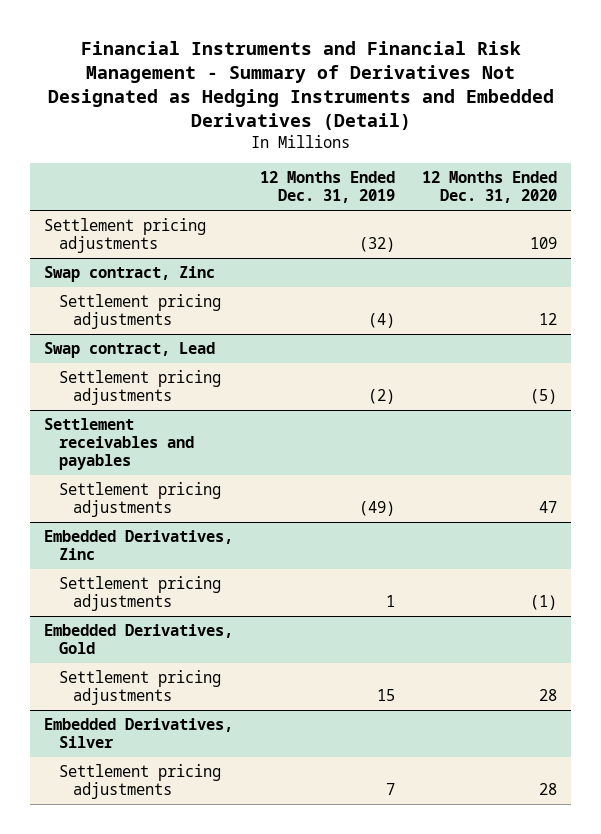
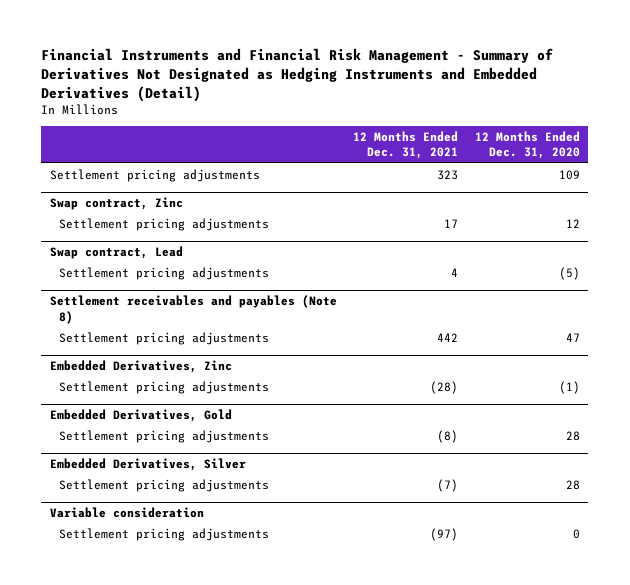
[260,171,396,204] 12 Months Ended Dec. 31, 2019 -> none
none -> [353,131,459,160] 12 Months Ended Dec. 31, 2021
[44,417,194,471] Settlement receivables and payables -> [49,295,337,324] Settlement receivables and payables (Note 8)
none -> [49,507,204,519] Variable consideration
none -> [58,527,269,541] Settlement pricing adjustments

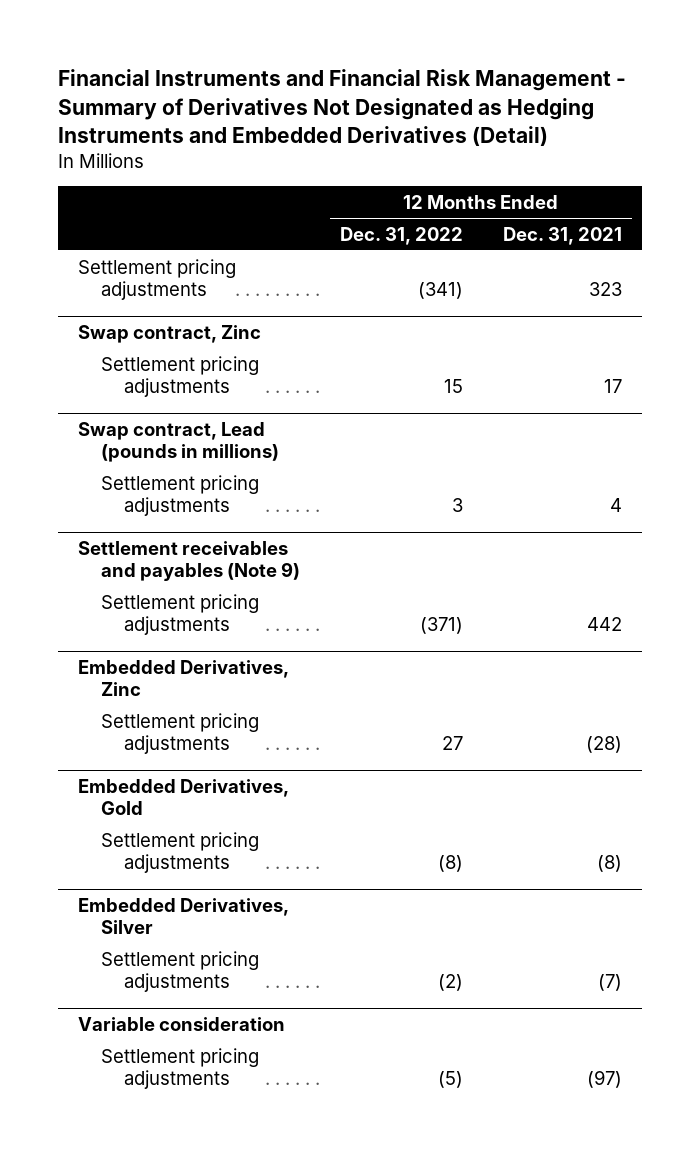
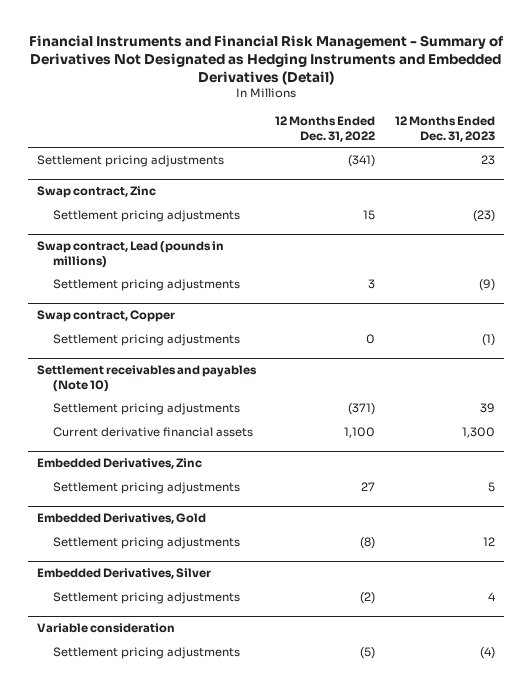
[502,226,622,245] Dec. 31, 2021 -> none
none -> [394,116,495,142] 12 Months Ended Dec. 31, 2023
none -> [37,310,176,323] Swap contract, Copper
none -> [52,334,240,347] Settlement pricing adjustments
[77,540,300,581] Settlement receivables and payables (Note 9) -> [37,365,258,392] Settlement receivables and payables (Note 10)
none -> [52,427,253,438] Current derivative financial assets

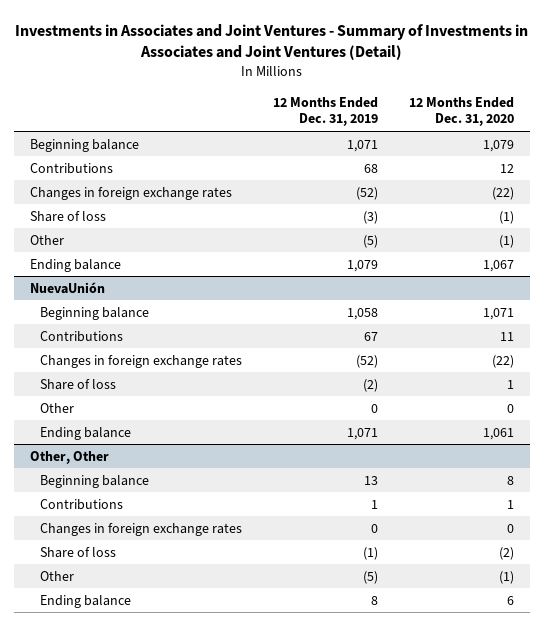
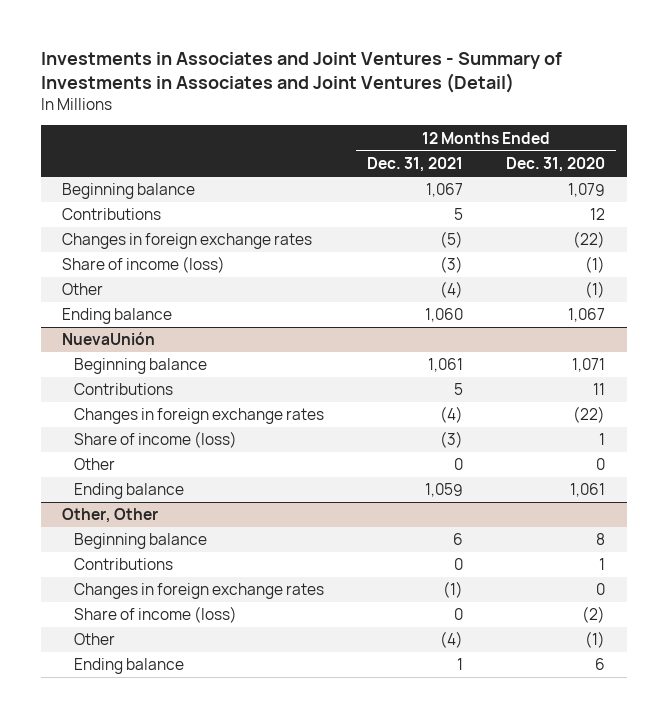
[273,96,379,127] 12 Months Ended Dec. 31, 2019 -> none
none -> [367,157,464,173] Dec. 31, 2021
[29,210,106,222] Share of loss -> [62,256,226,274] Share of income (loss)
[39,378,116,390] Share of loss -> [74,431,238,449] Share of income (loss)
[39,546,116,558] Share of loss -> [74,606,238,624] Share of income (loss)

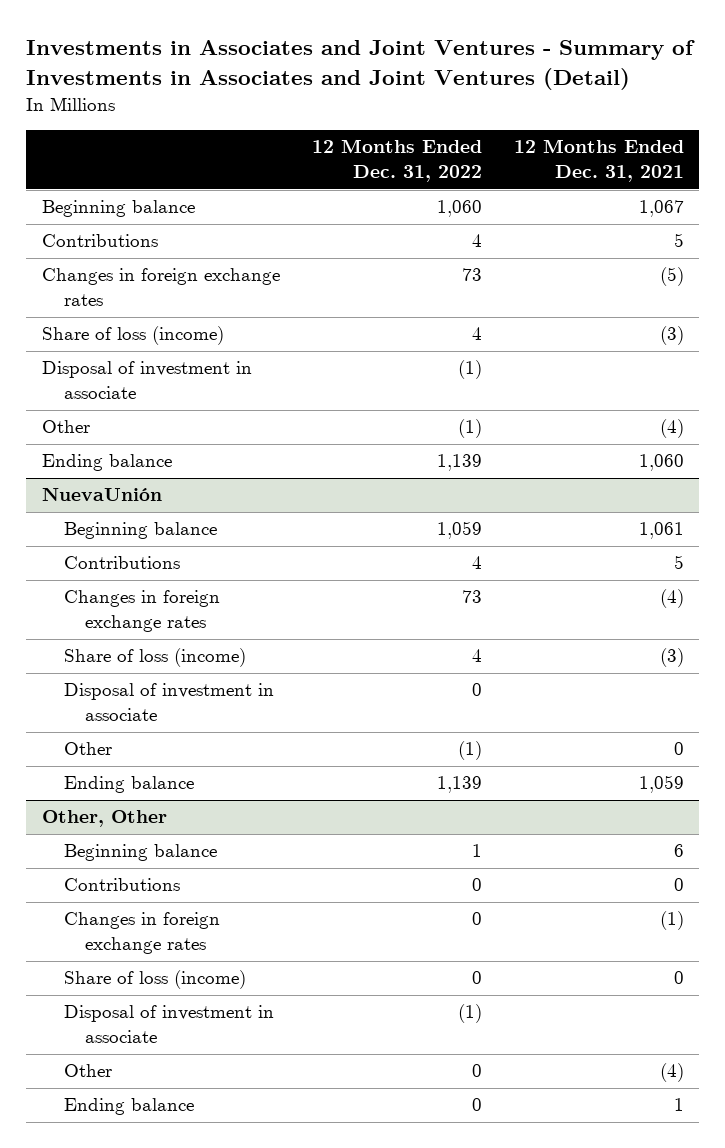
[506,157,606,173] Dec. 31, 2020 -> none
none -> [311,139,482,183] 12 Months Ended Dec. 31, 2022
[62,256,226,274] Share of income (loss) -> [41,326,224,346] Share of loss (income)
none -> [41,361,252,400] Disposal of investment in associate
[74,431,238,449] Share of income (loss) -> [63,648,246,668] Share of loss (income)
none -> [63,683,274,722] Disposal of investment in associate
[74,606,238,624] Share of income (loss) -> [63,970,246,990] Share of loss (income)
none -> [63,1005,274,1044] Disposal of investment in associate

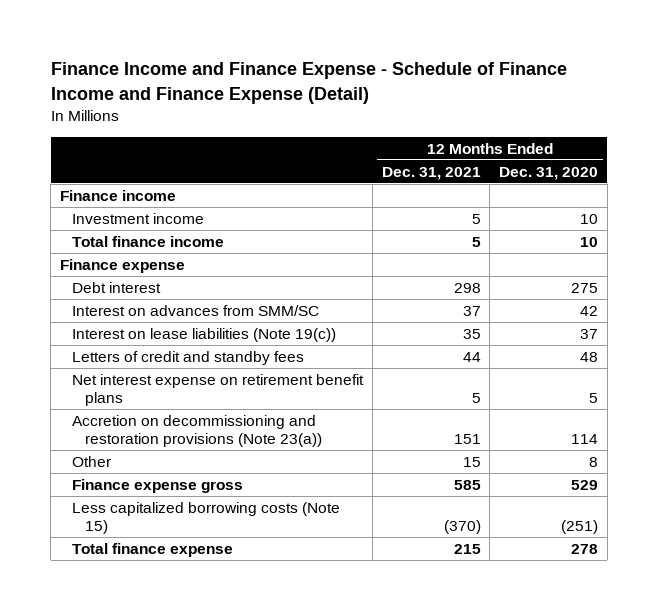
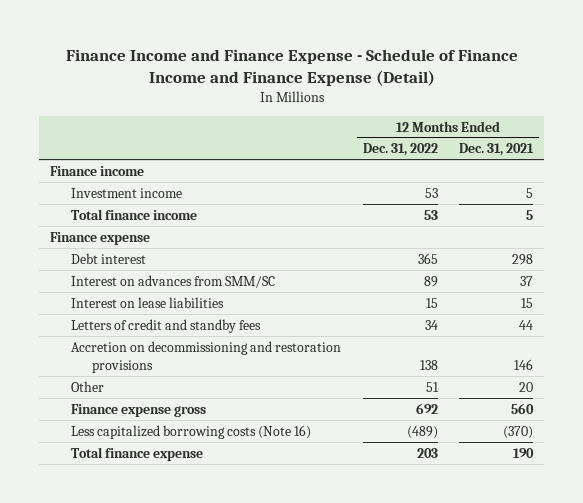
[499,166,599,180] Dec. 31, 2020 -> none
none -> [362,143,438,157] Dec. 31, 2022
[72,327,337,342] Interest on lease liabilities (Note 19(c)) -> [71,296,225,308] Interest on lease liabilities
[462,328,481,339] 35 -> [521,297,534,308] 15
[72,373,365,407] Net interest expense on retirement benefit plans -> none
[72,414,322,448] Accretion on decommissioning and restoration provisions (Note 23(a)) -> [71,340,342,373] Accretion on decommissioning and restoration provisions
[453,434,481,445] 151 -> [514,358,534,370] 146
[462,456,481,467] 15 -> [519,381,534,392] 20
[453,479,481,490] 585 -> [511,402,535,414] 560
[72,501,341,535] Less capitalized borrowing costs (Note 15) -> [71,424,312,439] Less capitalized borrowing costs (Note 16)
[453,543,481,554] 215 -> [513,447,535,458] 190

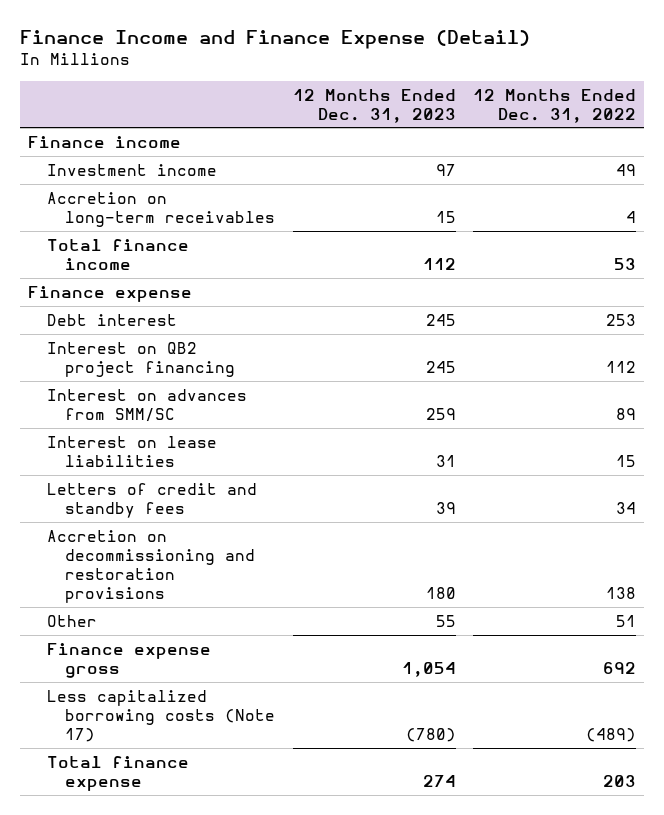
[65,48,518,86] Finance Income and Finance Expense - Schedule of Finance Income and Finance Expense (Detail) -> [19,30,530,50] Finance Income and Finance Expense (Detail)
[459,143,535,157] Dec. 31, 2021 -> none
none -> [292,88,456,123] 12 Months Ended Dec. 31, 2023
[424,187,438,198] 53 -> [615,163,636,176] 49
none -> [46,191,276,227] Accretion on long-term receivables
[417,252,438,264] 365 -> [605,313,636,326] 253
none -> [46,341,236,377] Interest on QB2 project financing
[71,424,312,439] Less capitalized borrowing costs (Note 16) -> [46,689,276,742] Less capitalized borrowing costs (Note 17)

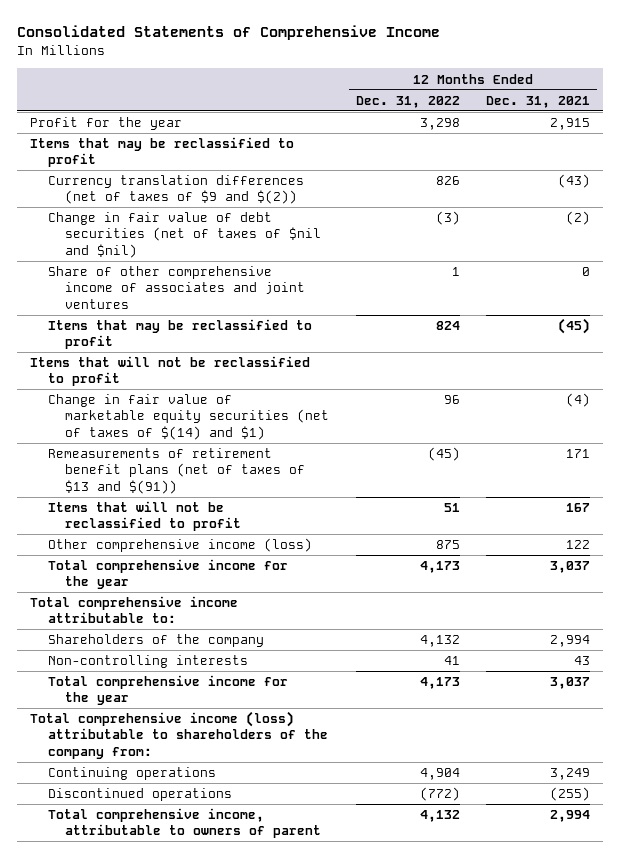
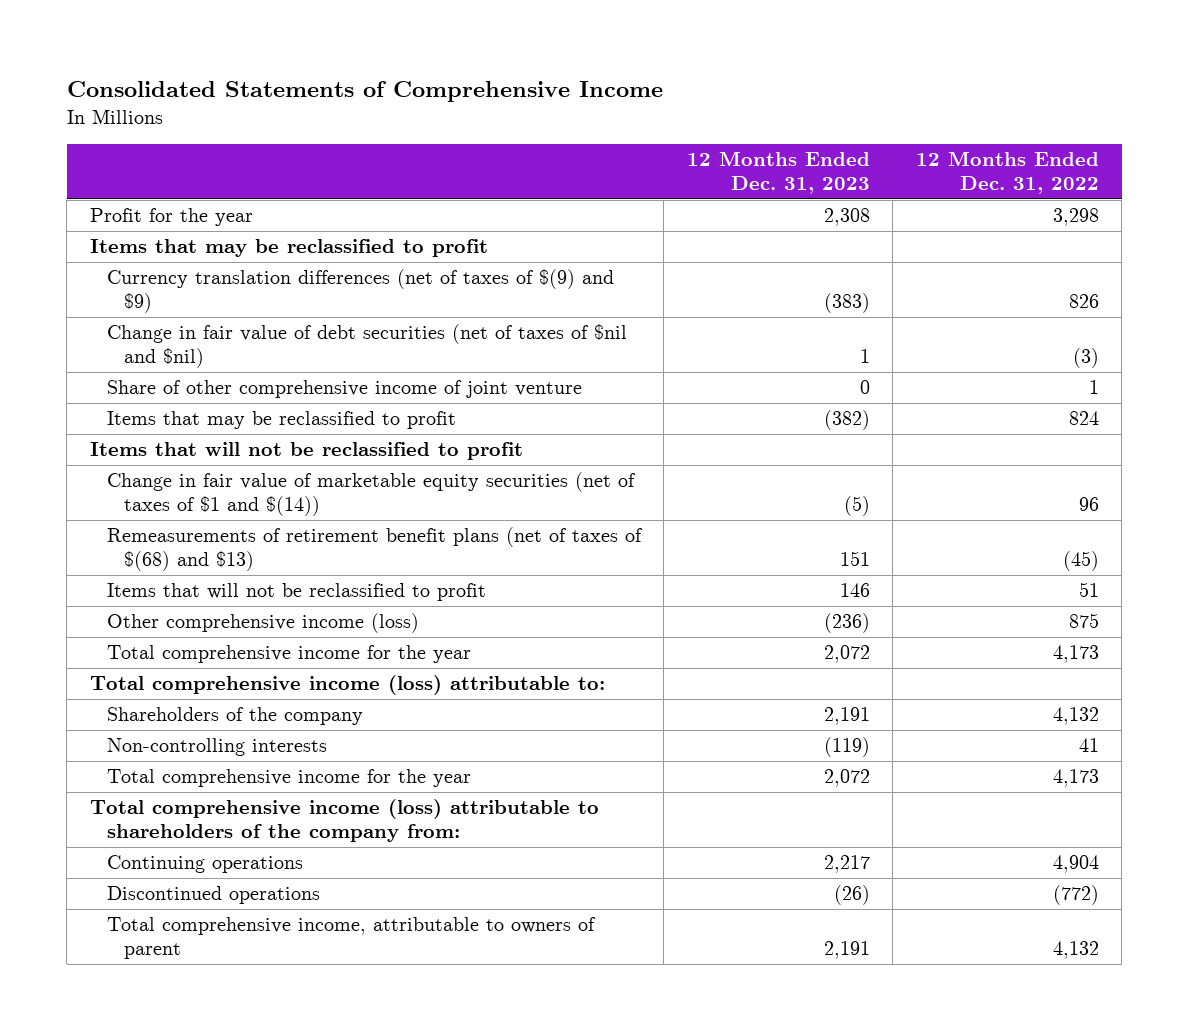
[486,95,591,108] Dec. 31, 2021 -> none
none -> [686,150,870,194] 12 Months Ended Dec. 31, 2023
[47,175,304,205] Currency translation differences (net of taxes of $9 and $(2)) -> [106,269,614,314] Currency translation differences (net of taxes of $(9) and $9)
[47,266,305,309] Share of other comprehensive income of associates and joint ventures -> [106,380,582,399] Share of other comprehensive income of joint venture
[47,394,329,440] Change in fair value of marketable equity securities (net of taxes of $(14) and $1) -> [106,472,636,517] Change in fair value of marketable equity securities (net of taxes of $1 and $(14))
[47,448,305,494] Remeasurements of retirement benefit plans (net of taxes of $13 and $(91)) -> [106,527,643,572] Remeasurements of retirement benefit plans (net of taxes of $(68) and $13)
[30,596,239,624] Total comprehensive income attributable to: -> [89,675,605,696] Total comprehensive income (loss) attributable to:

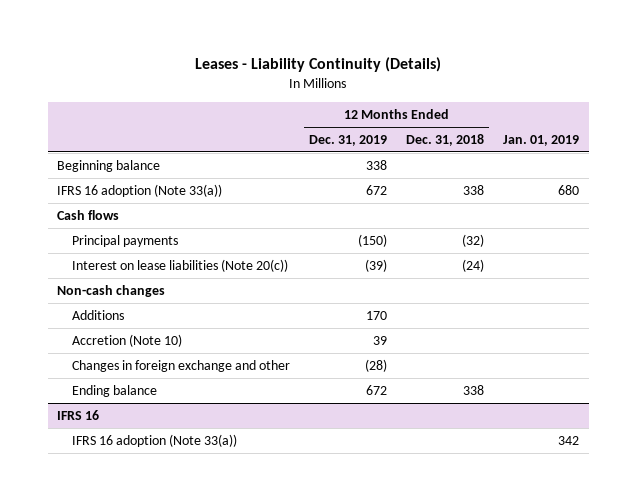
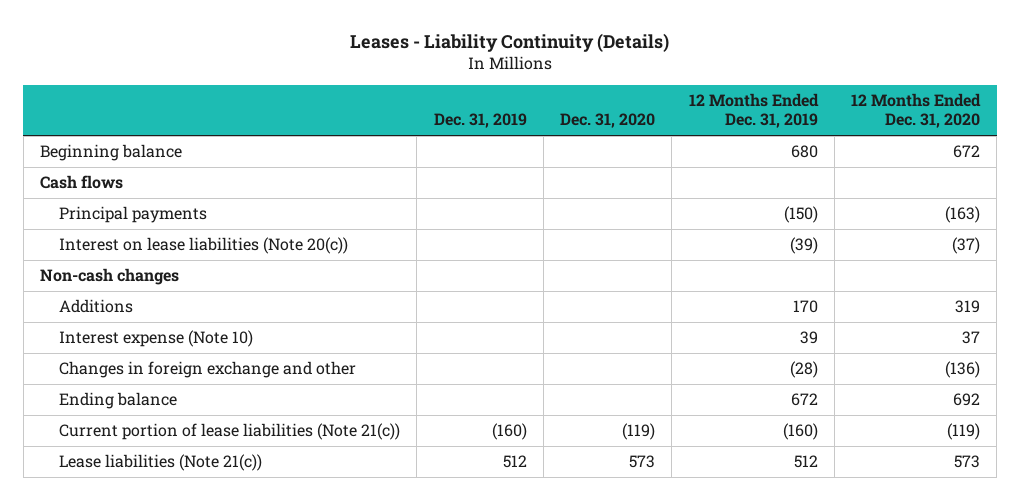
[406,134,485,147] Dec. 31, 2018 -> none
[503,135,580,147] Jan. 01, 2019 -> none
none -> [433,113,527,129] Dec. 31, 2019
none -> [560,113,656,129] Dec. 31, 2020
none -> [851,92,982,129] 12 Months Ended Dec. 31, 2020
[57,183,223,197] IFRS 16 adoption (Note 33(a)) -> none
[366,159,388,170] 338 -> [790,145,818,159] 680
[72,333,183,347] Accretion (Note 10) -> [58,330,253,348] Interest expense (Note 10)
[57,409,100,420] IFRS 16 -> none
[72,433,238,447] IFRS 16 adoption (Note 33(a)) -> none
none -> [58,423,400,441] Current portion of lease liabilities (Note 21(c))
none -> [58,454,262,472] Lease liabilities (Note 21(c))

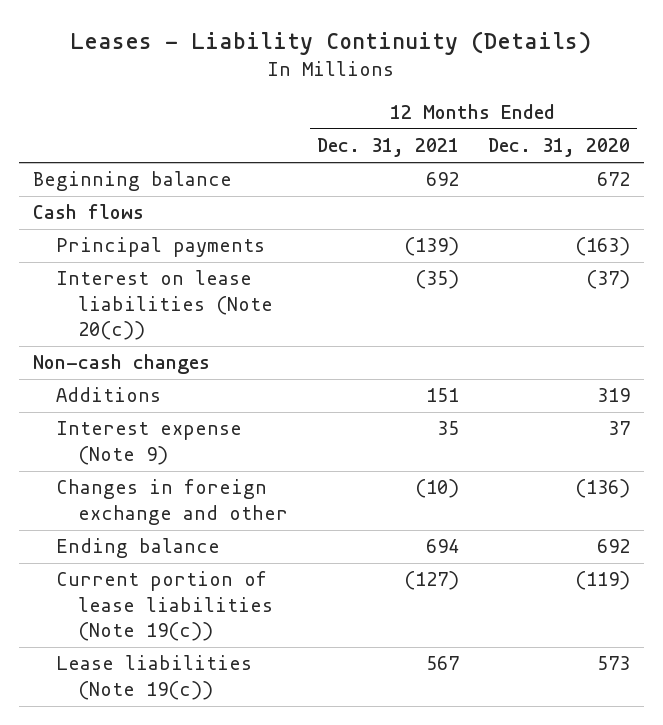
[433,113,527,129] Dec. 31, 2019 -> none
[560,113,656,129] Dec. 31, 2020 -> none
[688,92,819,129] 12 Months Ended Dec. 31, 2019 -> none
none -> [317,138,460,158] Dec. 31, 2021
[58,330,253,348] Interest expense (Note 10) -> [55,421,242,465] Interest expense (Note 9)
[58,423,400,441] Current portion of lease liabilities (Note 21(c)) -> [55,571,274,642] Current portion of lease liabilities (Note 19(c))
[58,454,262,472] Lease liabilities (Note 21(c)) -> [55,655,252,700] Lease liabilities (Note 19(c))

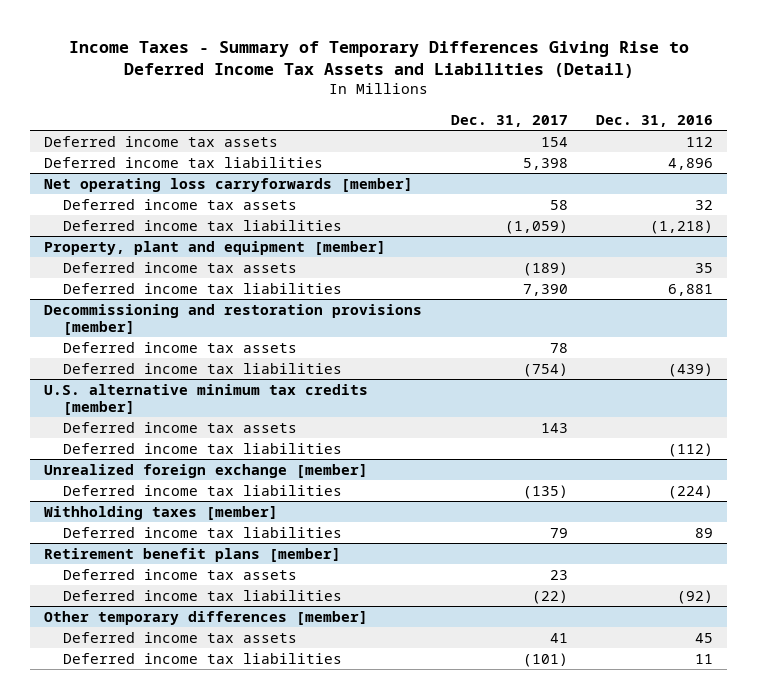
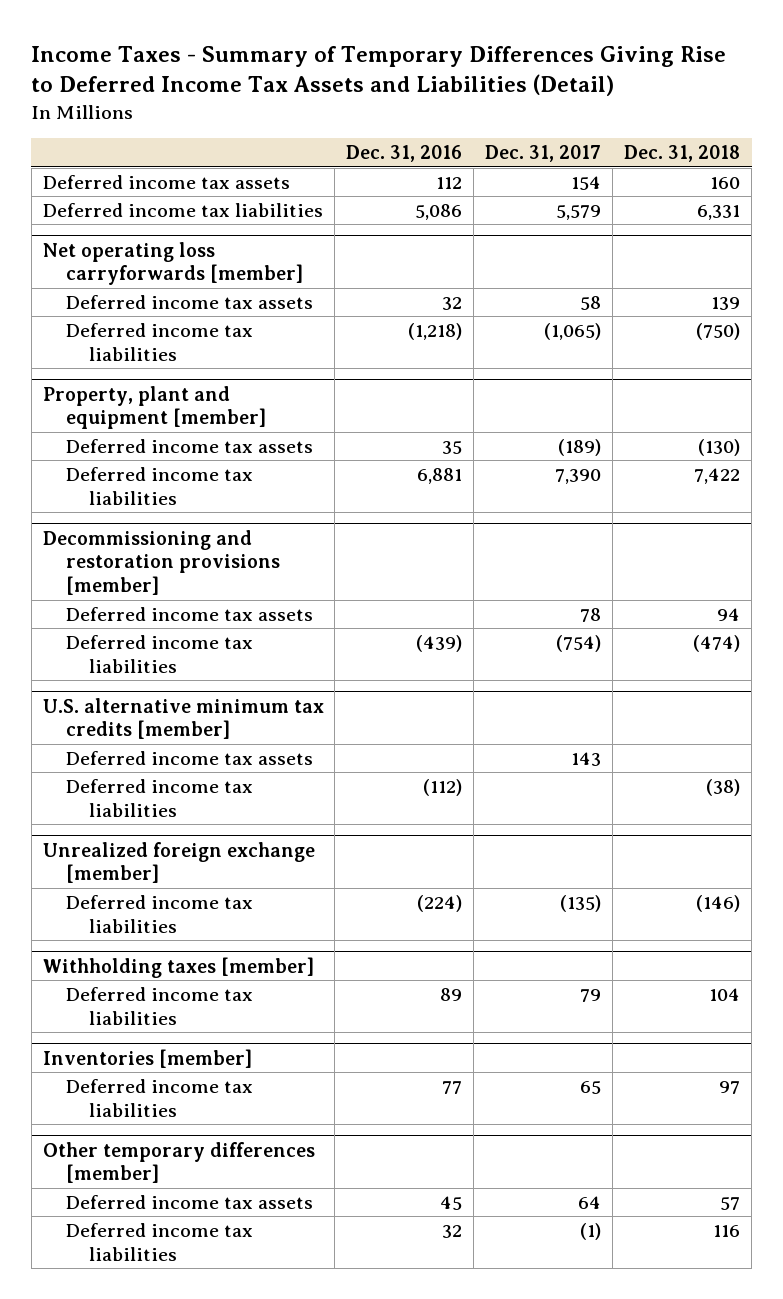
none -> [624,145,741,163] Dec. 31, 2018
[522,157,568,170] 5,398 -> [556,204,602,220] 5,579
[667,157,713,170] 4,896 -> [415,203,463,220] 5,086
[504,219,568,234] (1,059) -> [544,322,602,340] (1,065)
[44,547,342,562] Retirement benefit plans [member] -> none
[62,568,297,580] Deferred income tax assets -> none
none -> [42,1048,252,1068] Inventories [member]
[531,589,568,604] (22) -> [580,1080,602,1094] 65
[676,589,713,604] (92) -> [442,1080,463,1094] 77
[549,632,568,643] 41 -> [578,1195,602,1209] 64
[522,652,568,667] (101) -> [580,1222,602,1240] (1)
[694,653,713,664] 11 -> [442,1224,463,1238] 32

